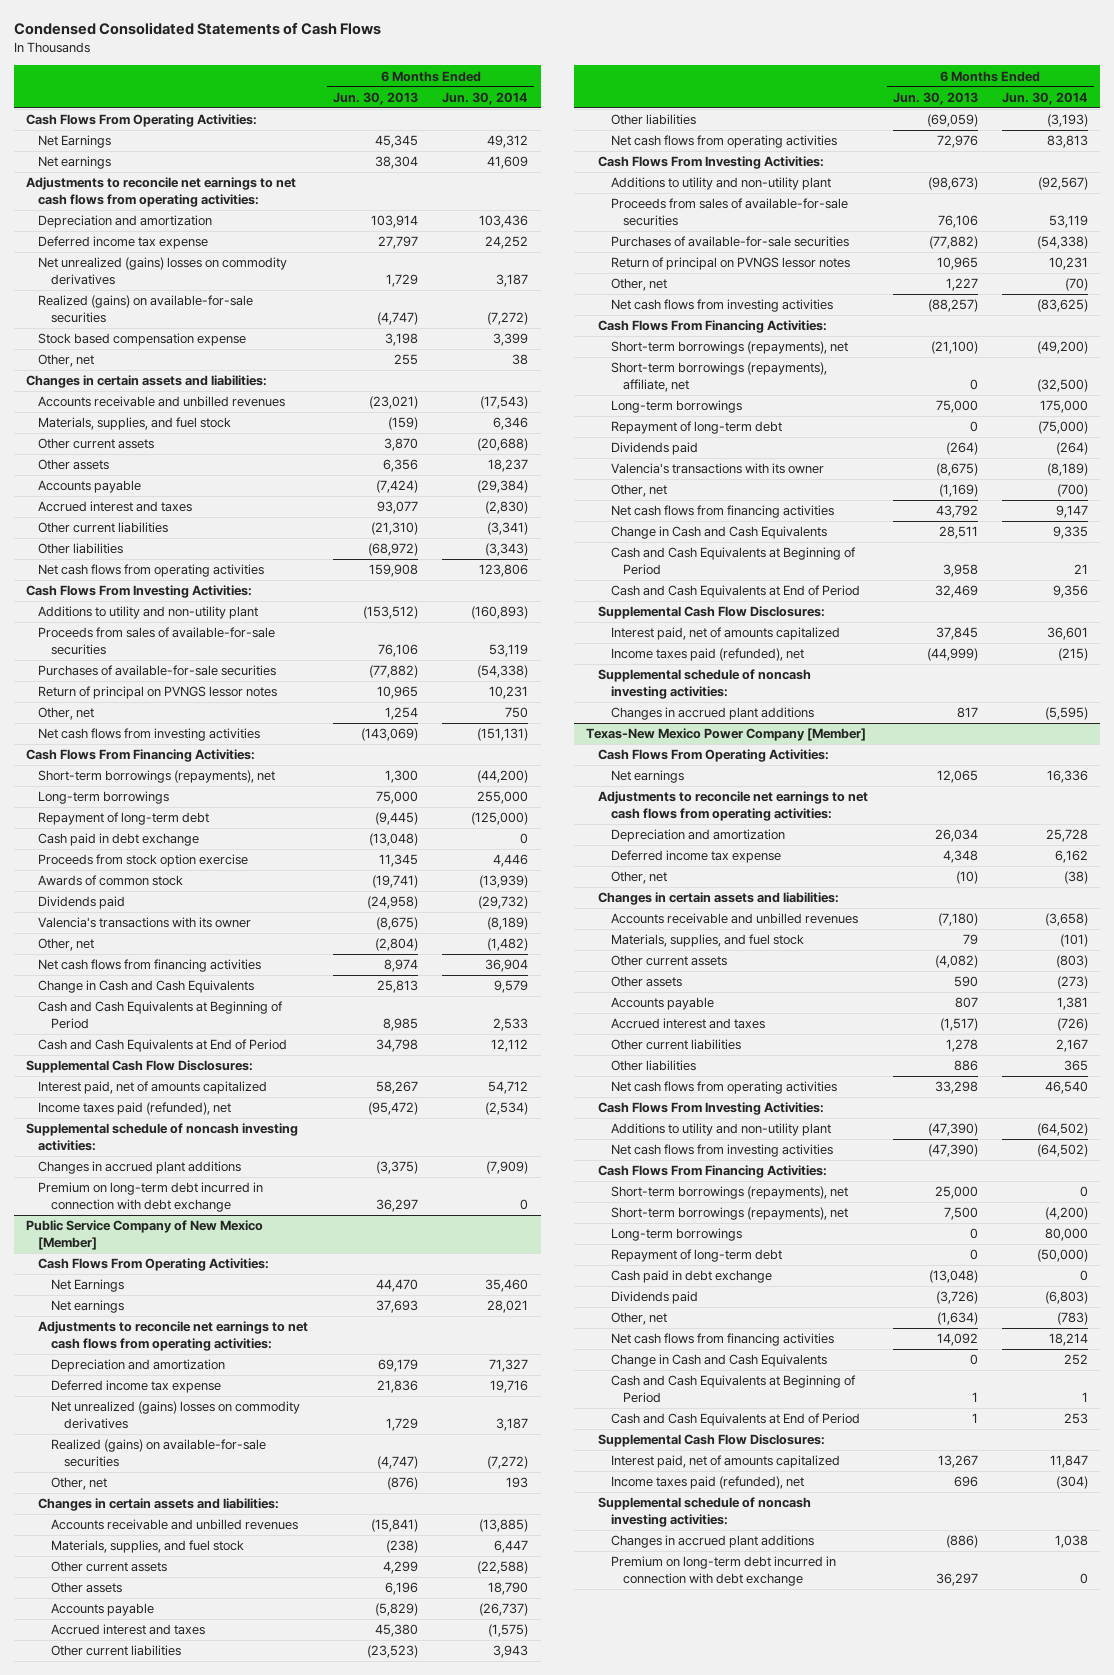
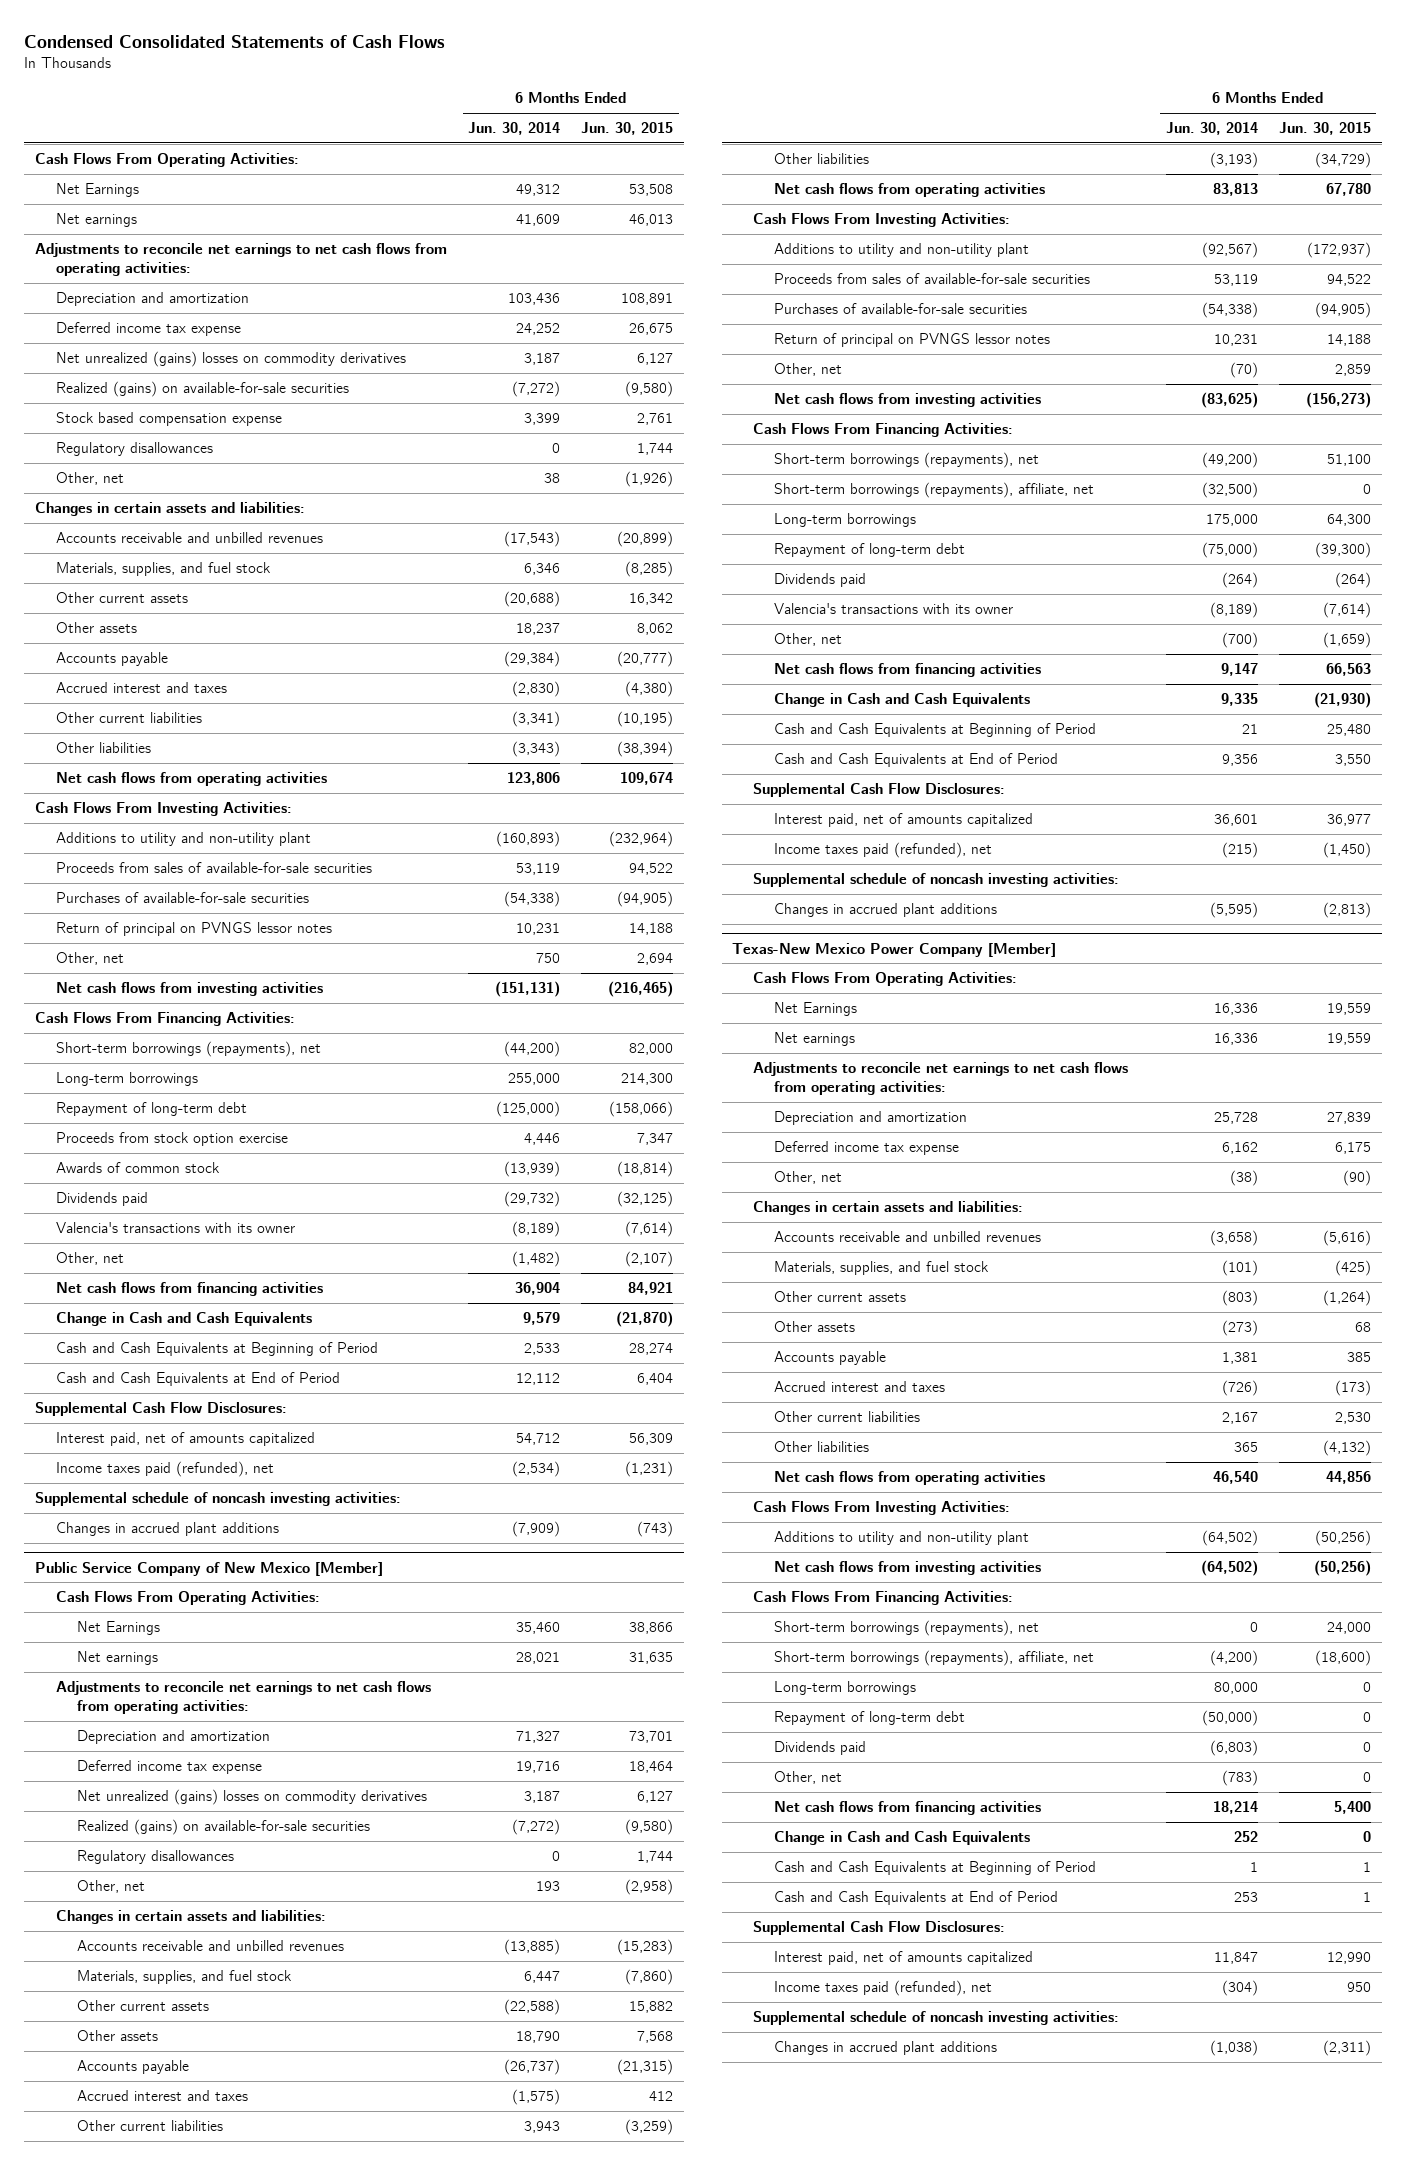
[332,91,418,105] Jun. 30, 2013 -> none
none -> [581,122,674,136] Jun. 30, 2015
none -> [55,442,213,457] Regulatory disallowances
[38,833,200,847] Cash paid in debt exchange -> none
[38,1182,264,1213] Premium on long-term debt incurred in connection with debt exchange -> none
none -> [76,1850,234,1865] Regulatory disallowances
none -> [774,1002,858,1017] Net Earnings
[610,1207,848,1221] Short-term borrowings (repayments), net -> [774,1650,1095,1667] Short-term borrowings (repayments), affiliate, net
[610,1270,772,1284] Cash paid in debt exchange -> none
[610,1556,836,1587] Premium on long-term debt incurred in connection with debt exchange -> none
[1055,1535,1089,1549] 1,038 -> [1209,2040,1258,2057] (1,038)

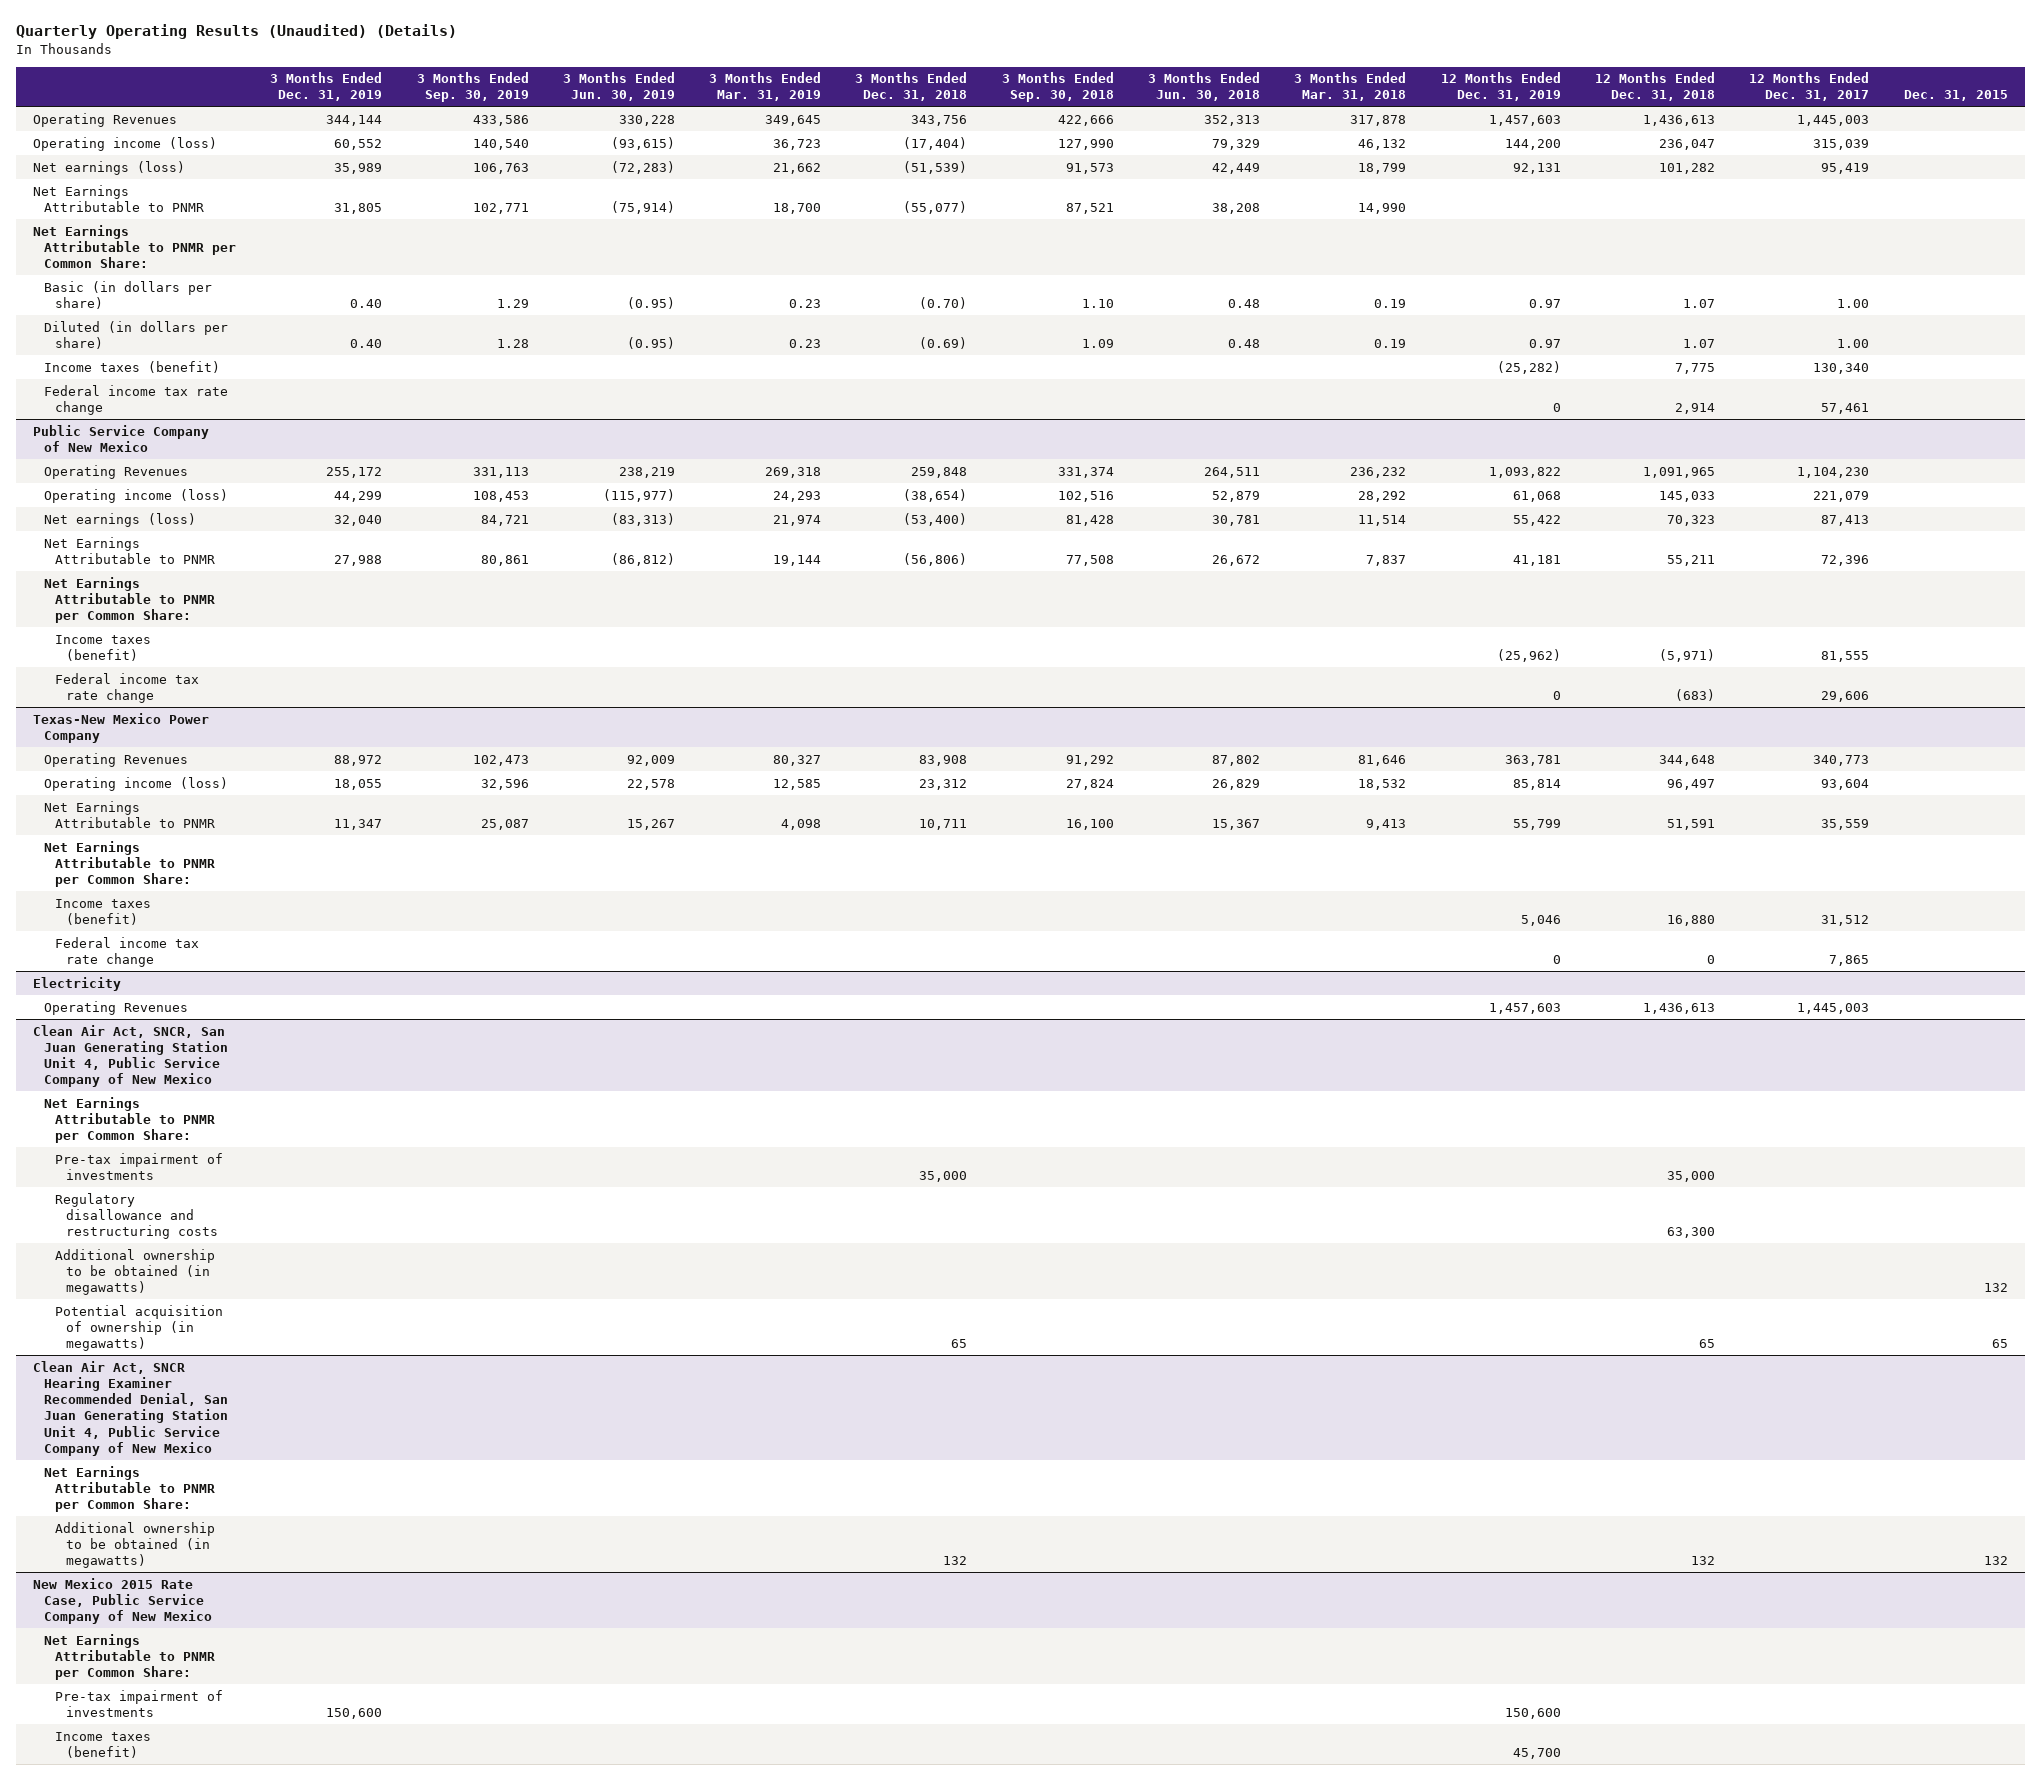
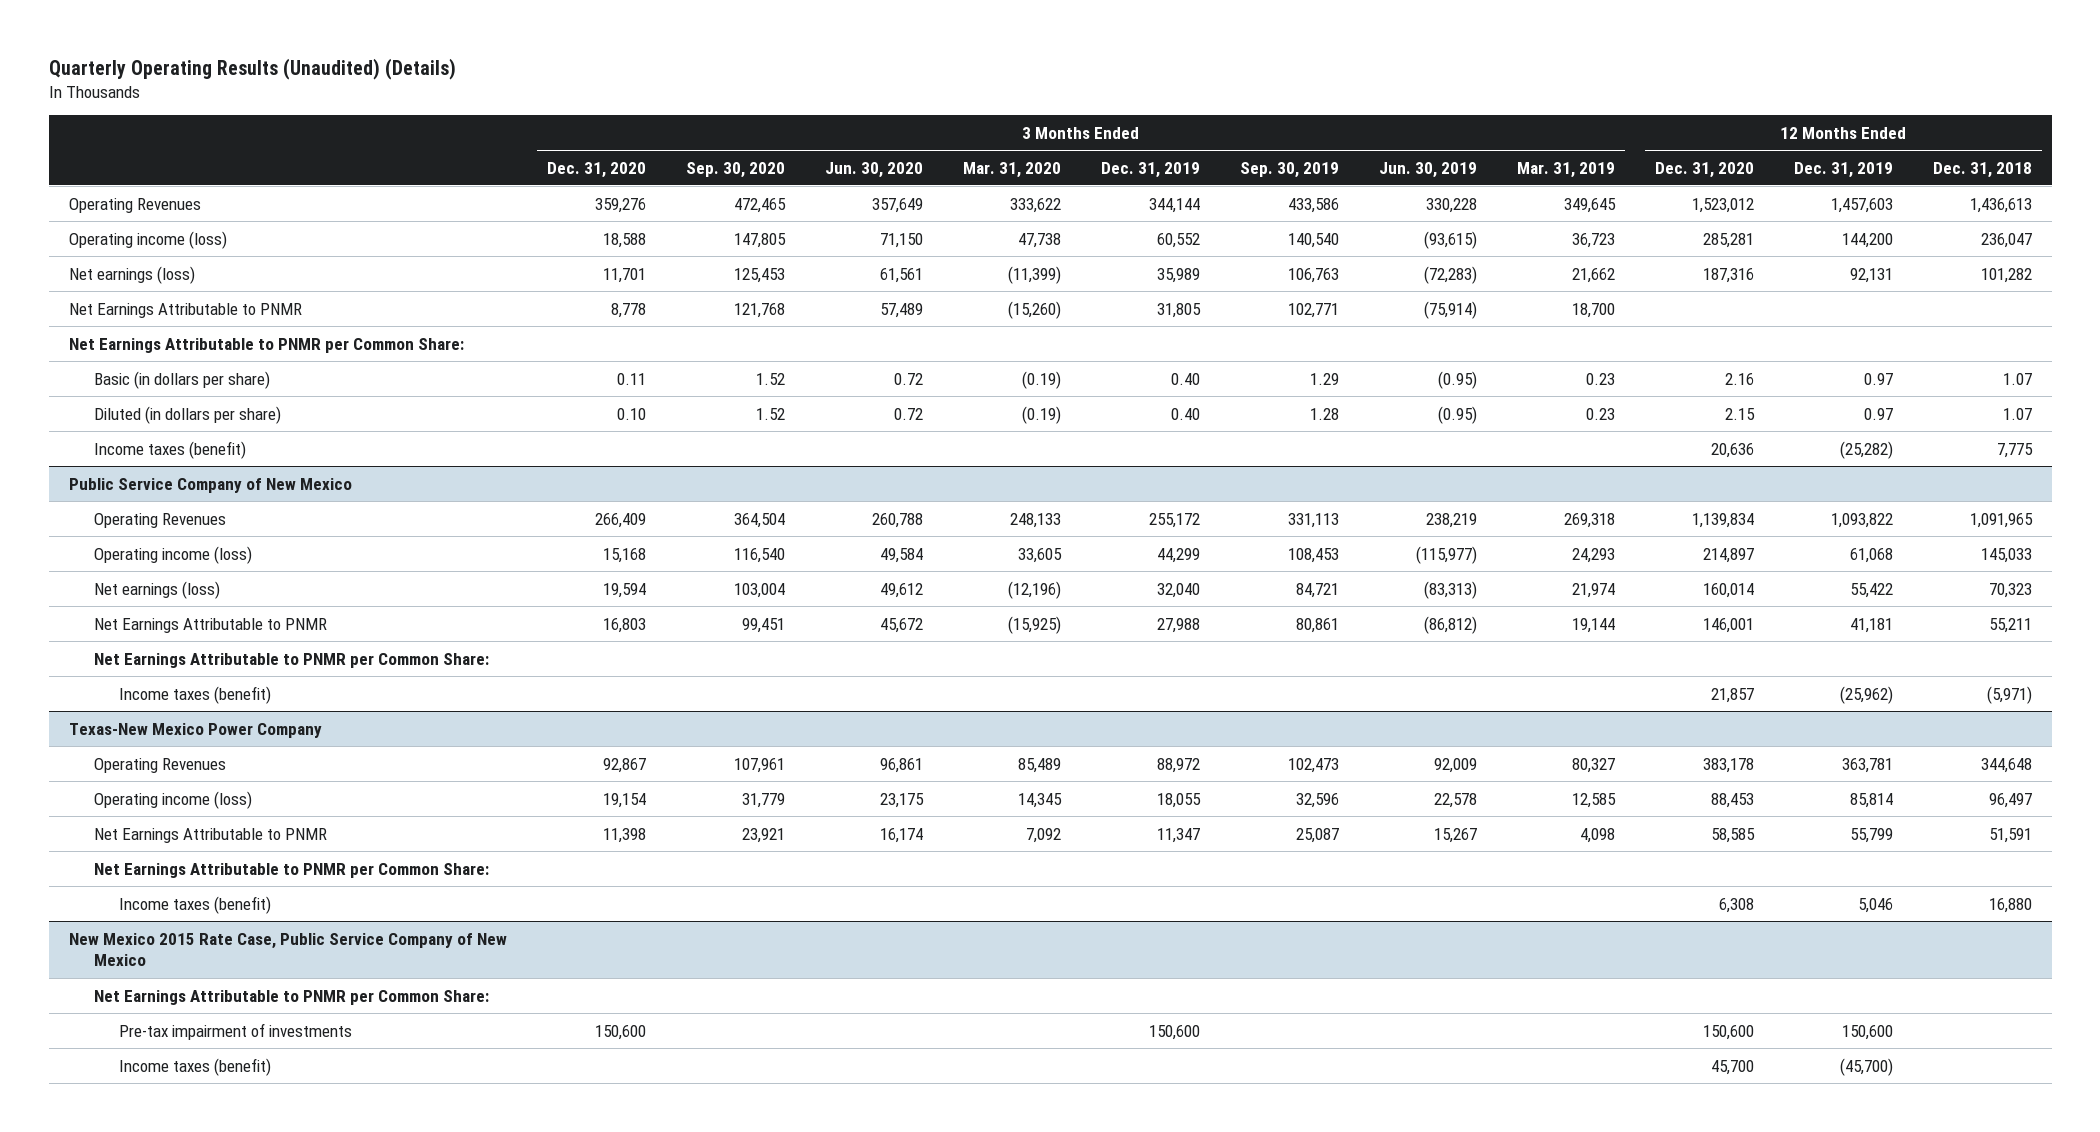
[855,72,968,102] 3 Months Ended Dec. 31, 2018 -> none
[1001,72,1114,103] 3 Months Ended Sep. 30, 2018 -> none
[1148,72,1261,102] 3 Months Ended Jun. 30, 2018 -> none
[1294,72,1407,102] 3 Months Ended Mar. 31, 2018 -> none
[1749,72,1870,102] 12 Months Ended Dec. 31, 2017 -> none
[1903,90,2008,102] Dec. 31, 2015 -> none
none -> [546,161,646,178] Dec. 31, 2020
none -> [685,161,785,178] Sep. 30, 2020
none -> [824,161,923,178] Jun. 30, 2020
none -> [962,161,1061,178] Mar. 31, 2020
none -> [1654,161,1754,178] Dec. 31, 2020
[43,384,228,415] Federal income tax rate change -> none
[54,672,199,703] Federal income tax rate change -> none
[54,936,199,967] Federal income tax rate change -> none
[33,976,122,991] Electricity -> none
[43,1000,188,1015] Operating Revenues -> none
[33,1024,228,1088] Clean Air Act, SNCR, San Juan Generating Station Unit 4, Public Service Company of New Mexico -> none
[43,1096,215,1144] Net Earnings Attributable to PNMR per Common Share: -> none
[54,1152,223,1180] Pre-tax impairment of investments -> none
[54,1192,218,1240] Regulatory disallowance and restructuring costs -> none
[54,1248,215,1296] Additional ownership to be obtained (in megawatts) -> none
[54,1304,223,1352] Potential acquisition of ownership (in megawatts) -> none
[33,1360,228,1456] Clean Air Act, SNCR Hearing Examiner Recommended Denial, San Juan Generating Station Unit 4, Public Service Company of New Mexico -> none
[43,1465,215,1513] Net Earnings Attributable to PNMR per Common Share: -> none
[54,1521,215,1569] Additional ownership to be obtained (in megawatts) -> none
[1512,1747,1561,1759] 45,700 -> [1839,1057,1893,1076] (45,700)

